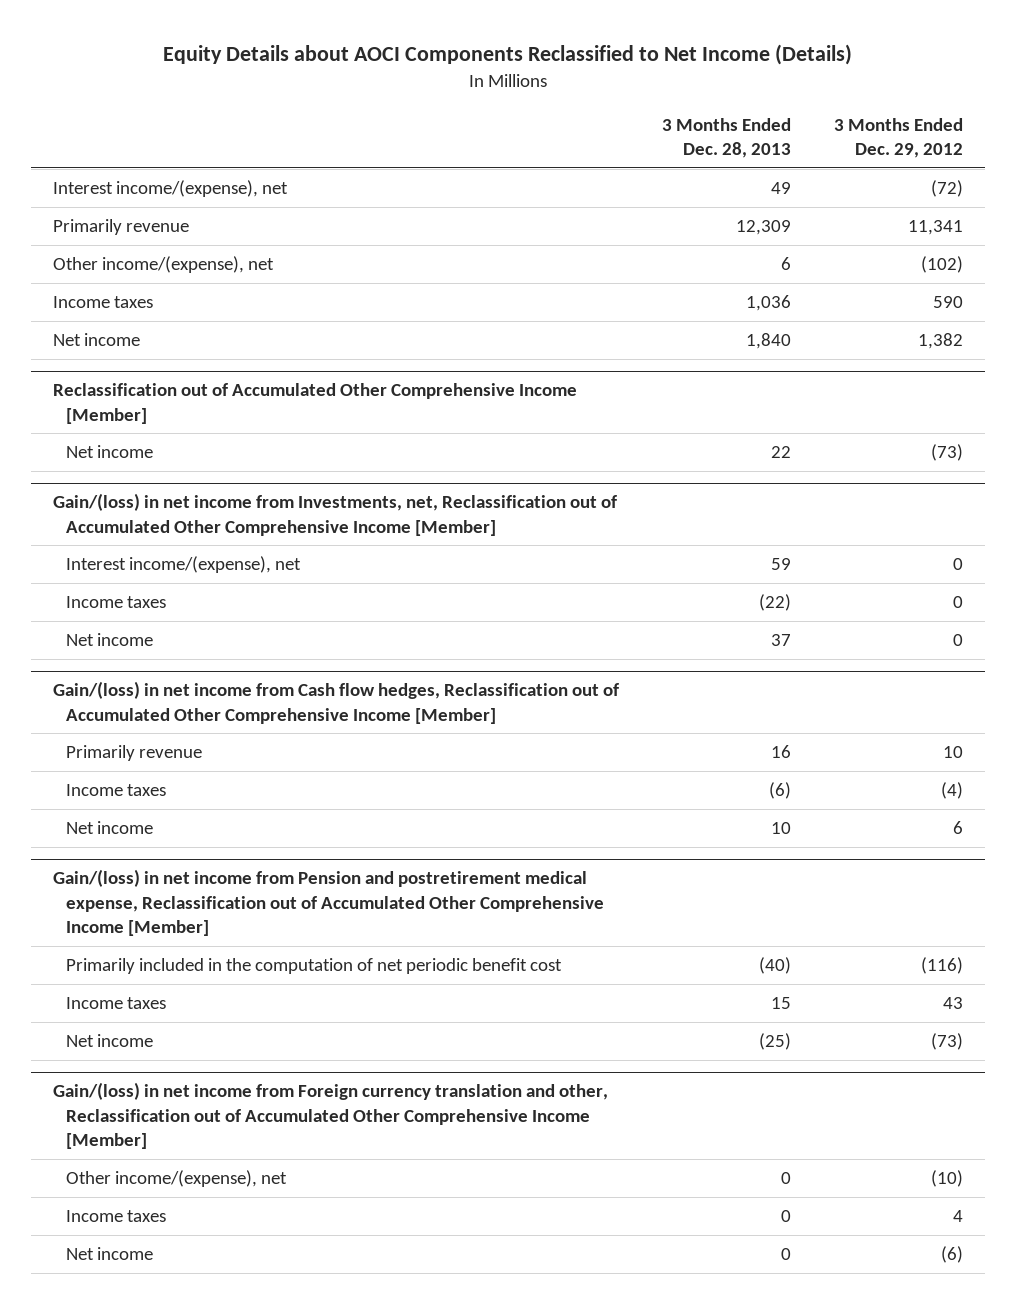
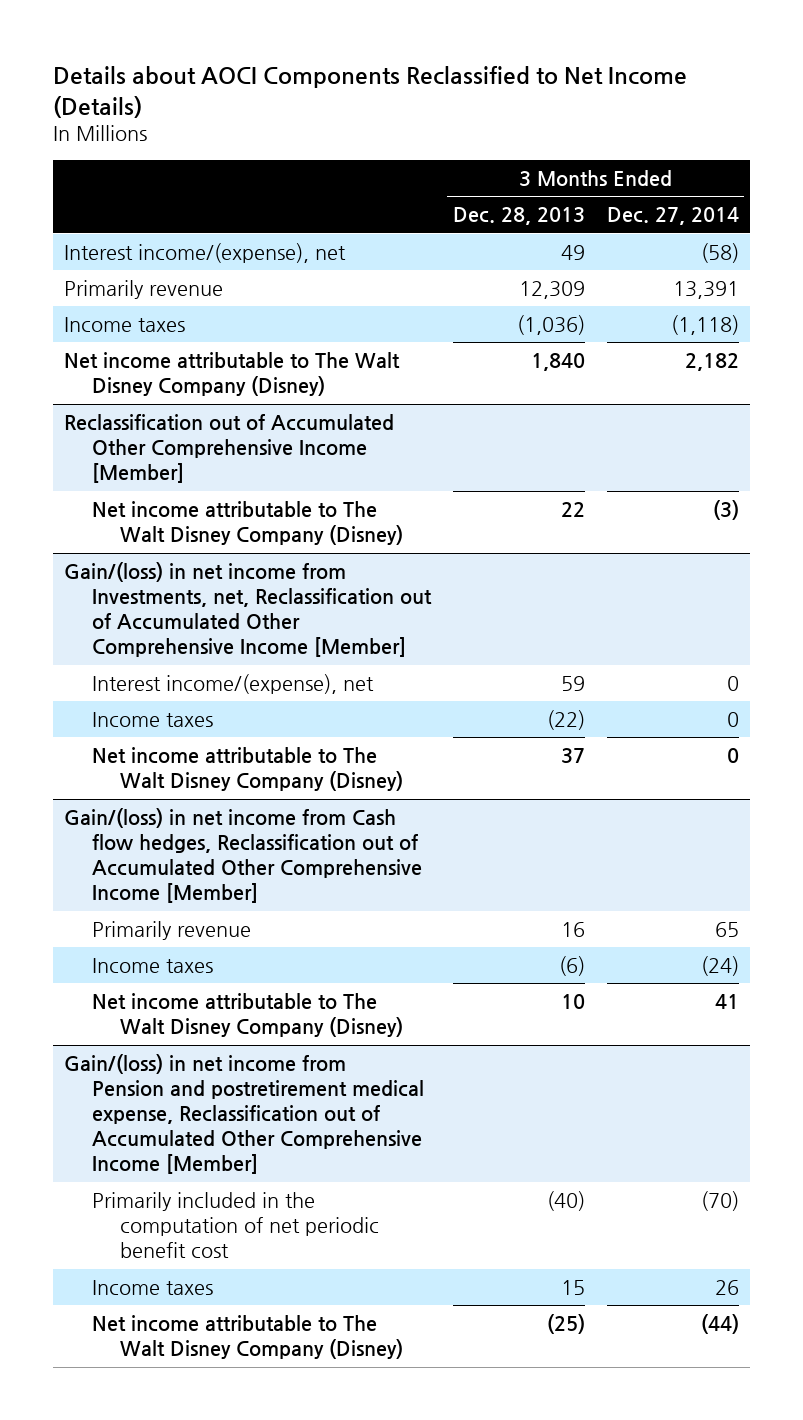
[162,43,852,65] Equity Details about AOCI Components Reclassified to Net Income (Details) -> [53,66,688,118] Details about AOCI Components Reclassified to Net Income (Details)
[833,117,963,159] 3 Months Ended Dec. 29, 2012 -> none
none -> [606,207,739,226] Dec. 27, 2014
[52,256,274,274] Other income/(expense), net -> none
[745,295,791,312] 1,036 -> [516,315,585,336] (1,036)
[52,333,140,347] Net income -> [64,352,401,397] Net income attributable to The Walt Disney Company (Disney)
[66,445,154,459] Net income -> [92,501,404,546] Net income attributable to The Walt Disney Company (Disney)
[66,633,154,647] Net income -> [92,747,404,792] Net income attributable to The Walt Disney Company (Disney)
[66,821,154,835] Net income -> [92,993,404,1038] Net income attributable to The Walt Disney Company (Disney)
[52,1082,608,1149] Gain/(loss) in net income from Foreign currency translation and other, Reclassification out of Accumulated Other Comprehensive Income [Member] -> none
[66,1170,288,1188] Other income/(expense), net -> none
[66,1210,167,1223] Income taxes -> none
[66,1247,154,1261] Net income -> none
[66,1034,154,1048] Net income -> [92,1315,404,1360] Net income attributable to The Walt Disney Company (Disney)

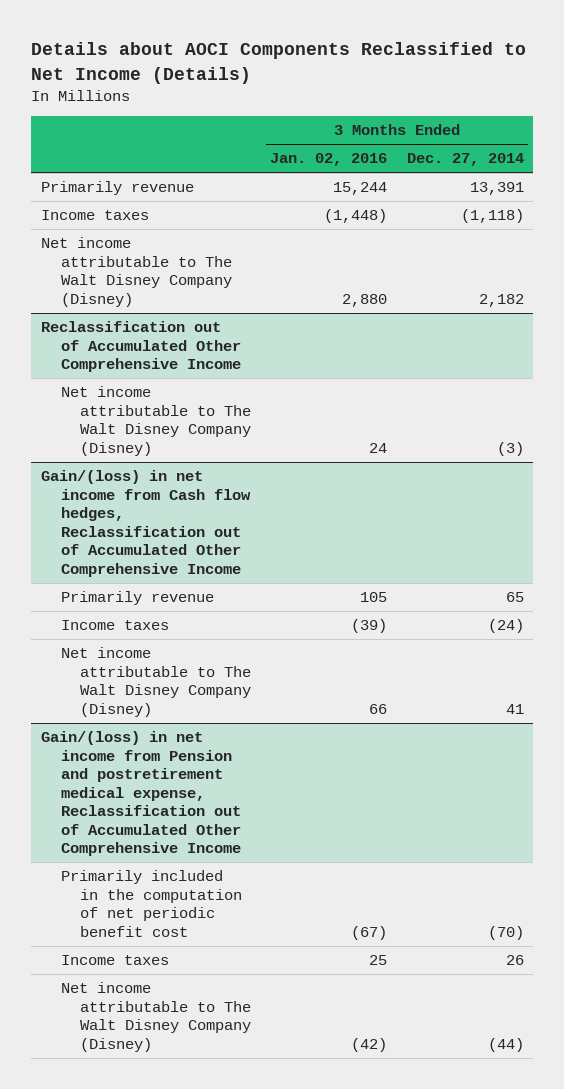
[452,207,585,226] Dec. 28, 2013 -> none
none -> [270,153,388,167] Jan. 02, 2016
[64,243,347,264] Interest income/(expense), net -> none
[64,414,395,484] Reclassification out of Accumulated Other Comprehensive Income [Member] -> [40,321,241,373] Reclassification out of Accumulated Other Comprehensive Income
[64,562,433,658] Gain/(loss) in net income from Investments, net, Reclassification out of Accumulated Other Comprehensive Income [Member] -> none
[92,674,375,695] Interest income/(expense), net -> none
[92,712,214,728] Income taxes -> none
[92,747,404,792] Net income attributable to The Walt Disney Company (Disney) -> none
[64,808,423,904] Gain/(loss) in net income from Cash flow hedges, Reclassification out of Accumulated Other Comprehensive Income [Member] -> [40,470,251,577] Gain/(loss) in net income from Cash flow hedges, Reclassification out of Accumulated Other Comprehensive Income
[64,1054,425,1175] Gain/(loss) in net income from Pension and postretirement medical expense, Reclassification out of Accumulated Other Comprehensive Income [Member] -> [40,731,241,857] Gain/(loss) in net income from Pension and postretirement medical expense, Reclassification out of Accumulated Other Comprehensive Income

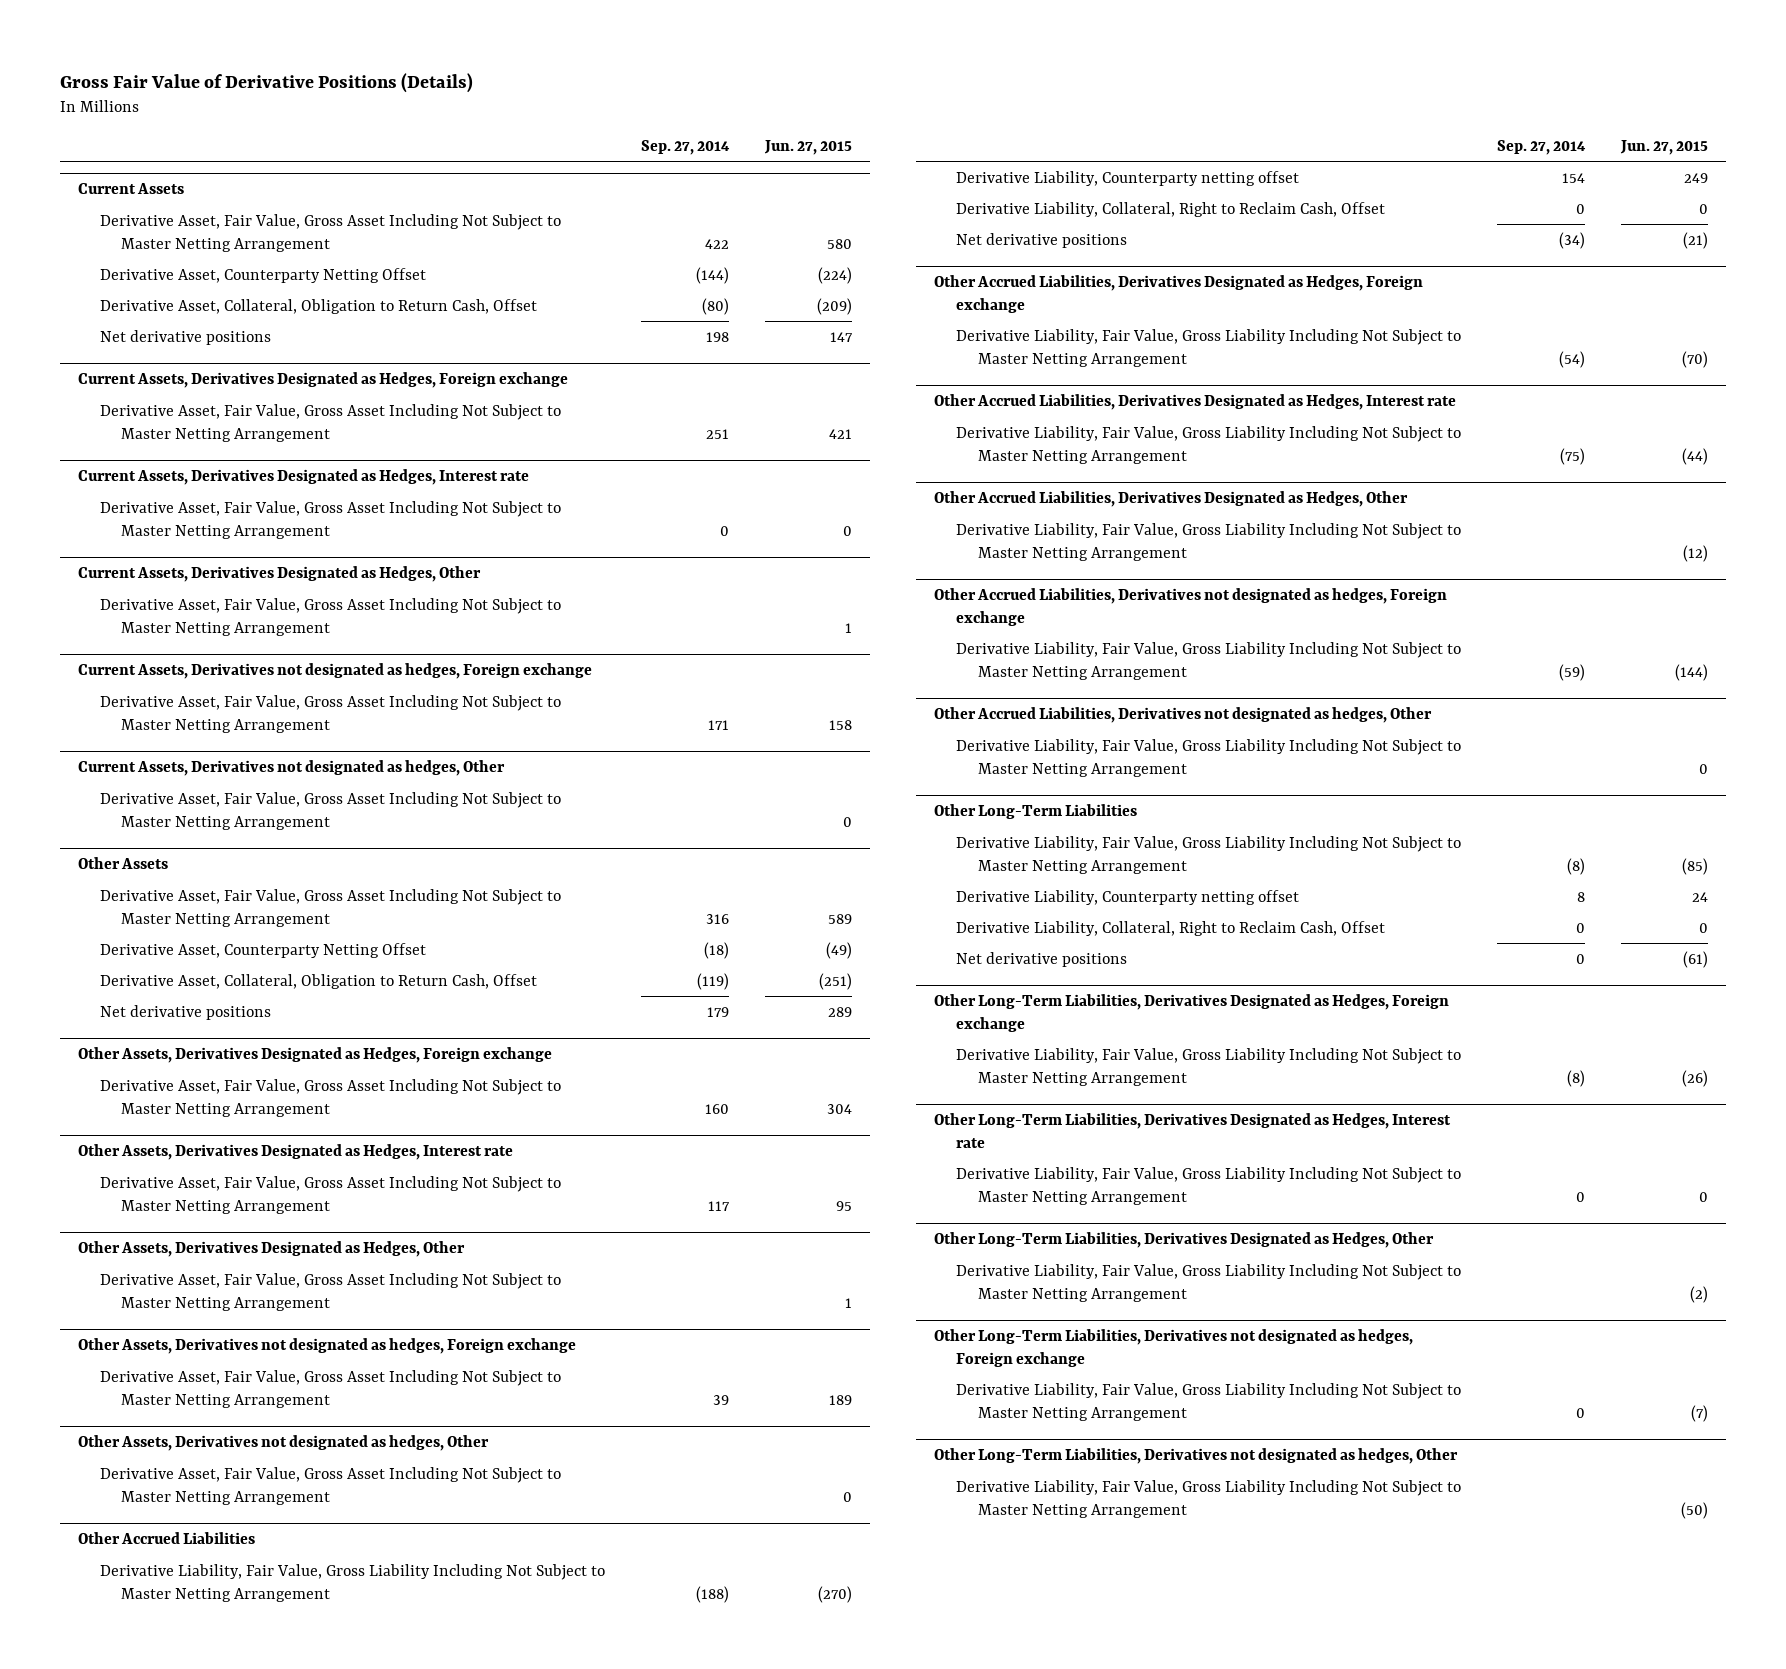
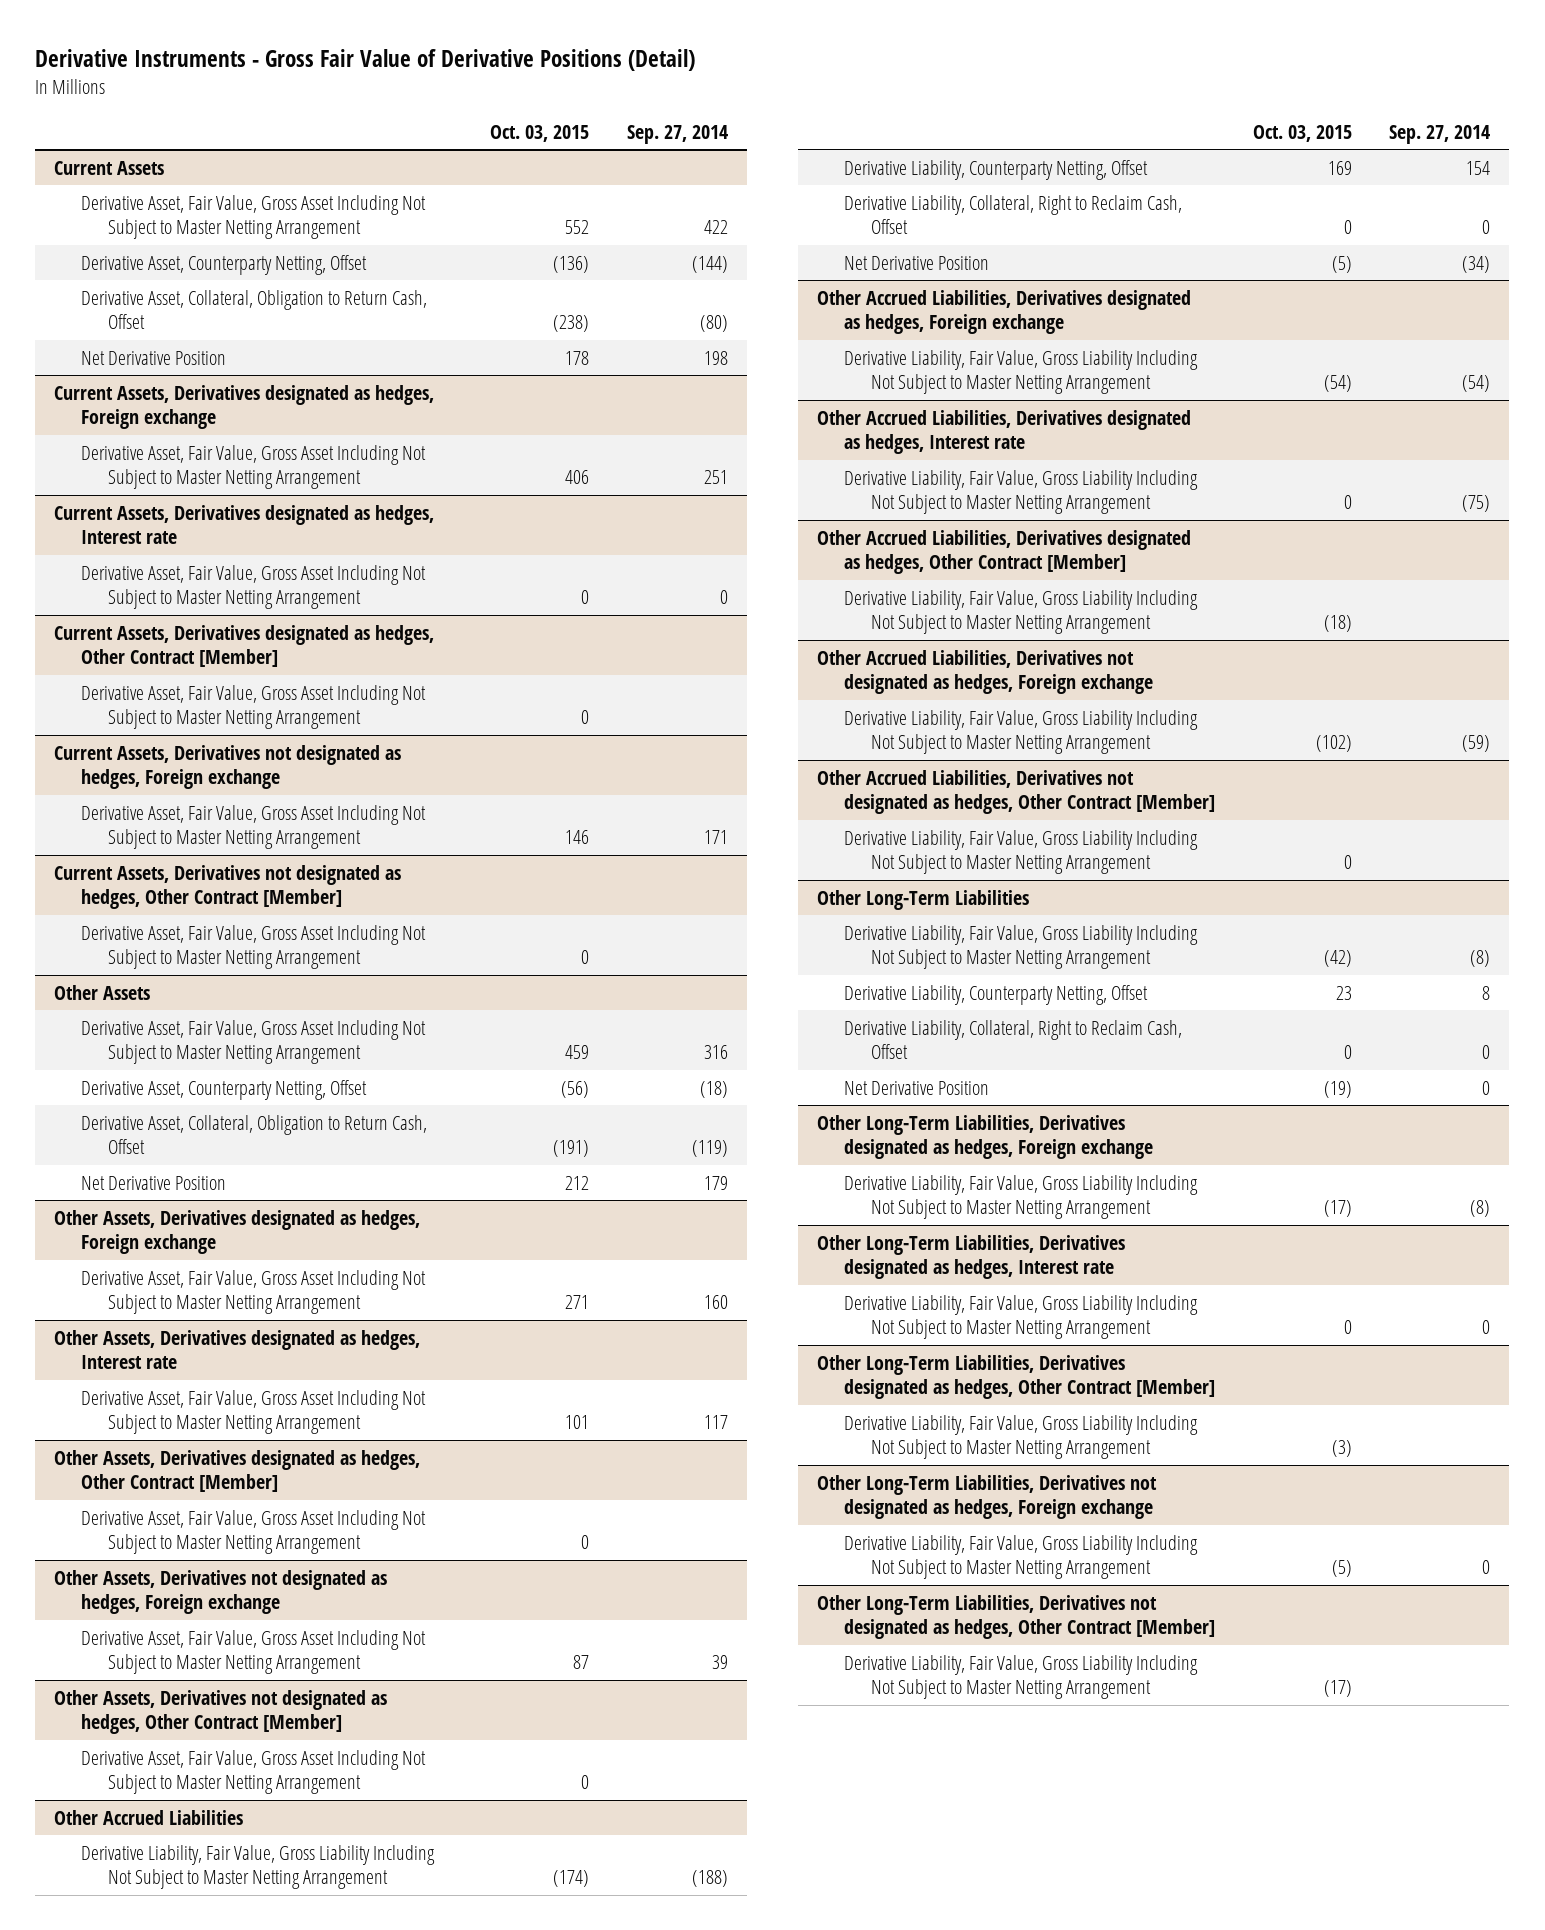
[59,72,473,93] Gross Fair Value of Derivative Positions (Details) -> [35,48,696,71] Derivative Instruments - Gross Fair Value of Derivative Positions (Detail)
[764,139,853,155] Jun. 27, 2015 -> none
none -> [490,124,590,142] Oct. 03, 2015
[99,267,426,283] Derivative Asset, Counterparty Netting Offset -> [81,254,368,275] Derivative Asset, Counterparty Netting, Offset
[99,329,271,345] Net derivative positions -> [81,350,227,365] Net Derivative Position
[77,372,568,389] Current Assets, Derivatives Designated as Hedges, Foreign exchange -> [54,384,435,430] Current Assets, Derivatives designated as hedges, Foreign exchange
[77,469,529,486] Current Assets, Derivatives Designated as Hedges, Interest rate -> [54,504,435,545] Current Assets, Derivatives designated as hedges, Interest rate
[77,566,481,583] Current Assets, Derivatives Designated as Hedges, Other -> [54,624,435,668] Current Assets, Derivatives designated as hedges, Other Contract [Member]
[77,760,505,777] Current Assets, Derivatives not designated as hedges, Other -> [54,864,402,910] Current Assets, Derivatives not designated as hedges, Other Contract [Member]
[99,942,426,958] Derivative Asset, Counterparty Netting Offset -> [81,1079,368,1100] Derivative Asset, Counterparty Netting, Offset
[99,1004,271,1020] Net derivative positions -> [81,1175,227,1190] Net Derivative Position
[77,1047,552,1064] Other Assets, Derivatives Designated as Hedges, Foreign exchange -> [54,1209,421,1255] Other Assets, Derivatives designated as hedges, Foreign exchange
[77,1144,513,1161] Other Assets, Derivatives Designated as Hedges, Interest rate -> [54,1329,421,1370] Other Assets, Derivatives designated as hedges, Interest rate
[77,1241,465,1258] Other Assets, Derivatives Designated as Hedges, Other -> [54,1449,421,1493] Other Assets, Derivatives designated as hedges, Other Contract [Member]
[77,1435,489,1452] Other Assets, Derivatives not designated as hedges, Other -> [54,1689,388,1735] Other Assets, Derivatives not designated as hedges, Other Contract [Member]
[955,170,1299,186] Derivative Liability, Counterparty netting offset -> [843,159,1148,180] Derivative Liability, Counterparty Netting, Offset
[955,232,1127,248] Net derivative positions -> [843,255,989,270] Net Derivative Position
[933,275,1423,314] Other Accrued Liabilities, Derivatives Designated as Hedges, Foreign exchange -> [816,289,1191,335] Other Accrued Liabilities, Derivatives designated as hedges, Foreign exchange
[933,394,1456,411] Other Accrued Liabilities, Derivatives Designated as Hedges, Interest rate -> [816,409,1191,455] Other Accrued Liabilities, Derivatives designated as hedges, Interest rate
[933,491,1408,508] Other Accrued Liabilities, Derivatives Designated as Hedges, Other -> [816,529,1191,575] Other Accrued Liabilities, Derivatives designated as hedges, Other Contract [Member]
[933,707,1432,724] Other Accrued Liabilities, Derivatives not designated as hedges, Other -> [816,769,1215,815] Other Accrued Liabilities, Derivatives not designated as hedges, Other Contract [Member]
[955,889,1299,905] Derivative Liability, Counterparty netting offset -> [843,984,1148,1005] Derivative Liability, Counterparty Netting, Offset
[955,951,1127,967] Net derivative positions -> [843,1080,989,1095] Net Derivative Position
[933,994,1449,1033] Other Long-Term Liabilities, Derivatives Designated as Hedges, Foreign exchange -> [816,1114,1153,1160] Other Long-Term Liabilities, Derivatives designated as hedges, Foreign exchange
[933,1113,1451,1149] Other Long-Term Liabilities, Derivatives Designated as Hedges, Interest rate -> [816,1234,1125,1280] Other Long-Term Liabilities, Derivatives designated as hedges, Interest rate
[933,1232,1434,1249] Other Long-Term Liabilities, Derivatives Designated as Hedges, Other -> [816,1354,1215,1400] Other Long-Term Liabilities, Derivatives designated as hedges, Other Contract [Member]
[933,1448,1458,1465] Other Long-Term Liabilities, Derivatives not designated as hedges, Other -> [816,1594,1215,1640] Other Long-Term Liabilities, Derivatives not designated as hedges, Other Contract [Member]

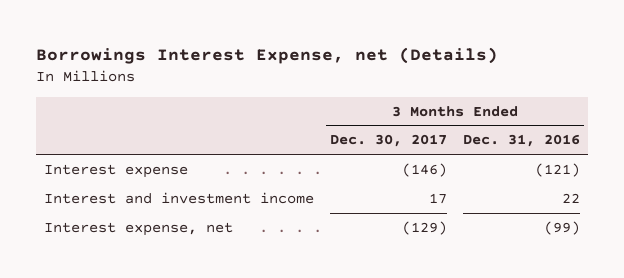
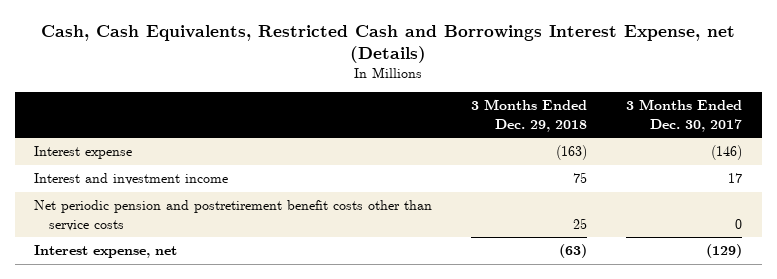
[36,47,499,65] Borrowings Interest Expense, net (Details) -> [41,24,736,63] Cash, Cash Equivalents, Restricted Cash and Borrowings Interest Expense, net (Details)
[462,134,580,148] Dec. 31, 2016 -> none
none -> [471,99,588,132] 3 Months Ended Dec. 29, 2018
none -> [34,200,433,231] Net periodic pension and postretirement benefit costs other than service costs

